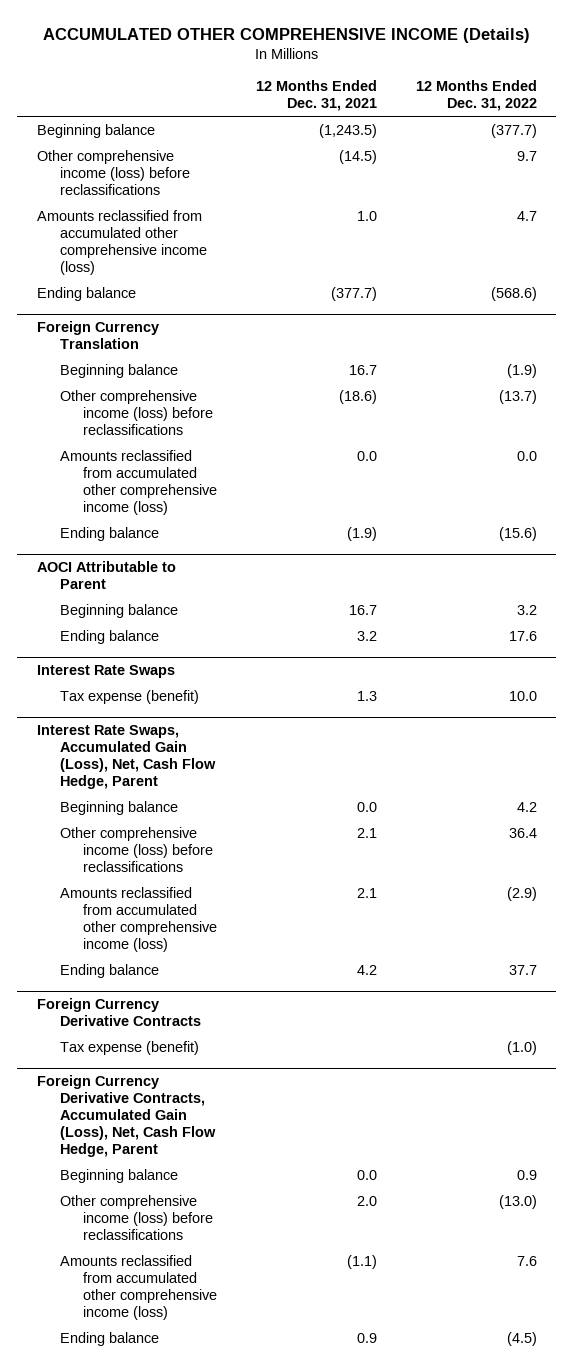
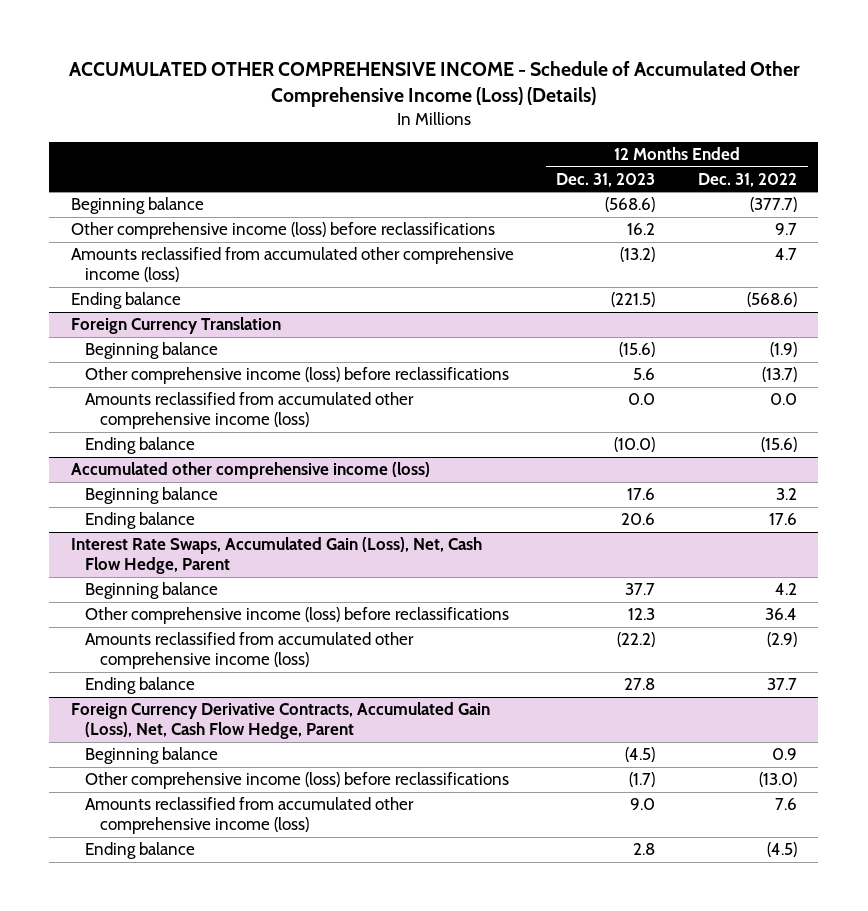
[42,27,530,43] ACCUMULATED OTHER COMPREHENSIVE INCOME (Details) -> [68,60,800,108] ACCUMULATED OTHER COMPREHENSIVE INCOME - Schedule of Accumulated Other Comprehensive Income (Loss) (Details)
[255,80,377,112] 12 Months Ended Dec. 31, 2021 -> none
none -> [556,173,656,188] Dec. 31, 2023
[36,561,176,590] AOCI Attributable to Parent -> [70,462,430,480] Accumulated other comprehensive income (loss)
[36,665,175,679] Interest Rate Swaps -> none
[59,689,199,704] Tax expense (benefit) -> none
[36,998,201,1027] Foreign Currency Derivative Contracts -> none
[59,1040,199,1055] Tax expense (benefit) -> none

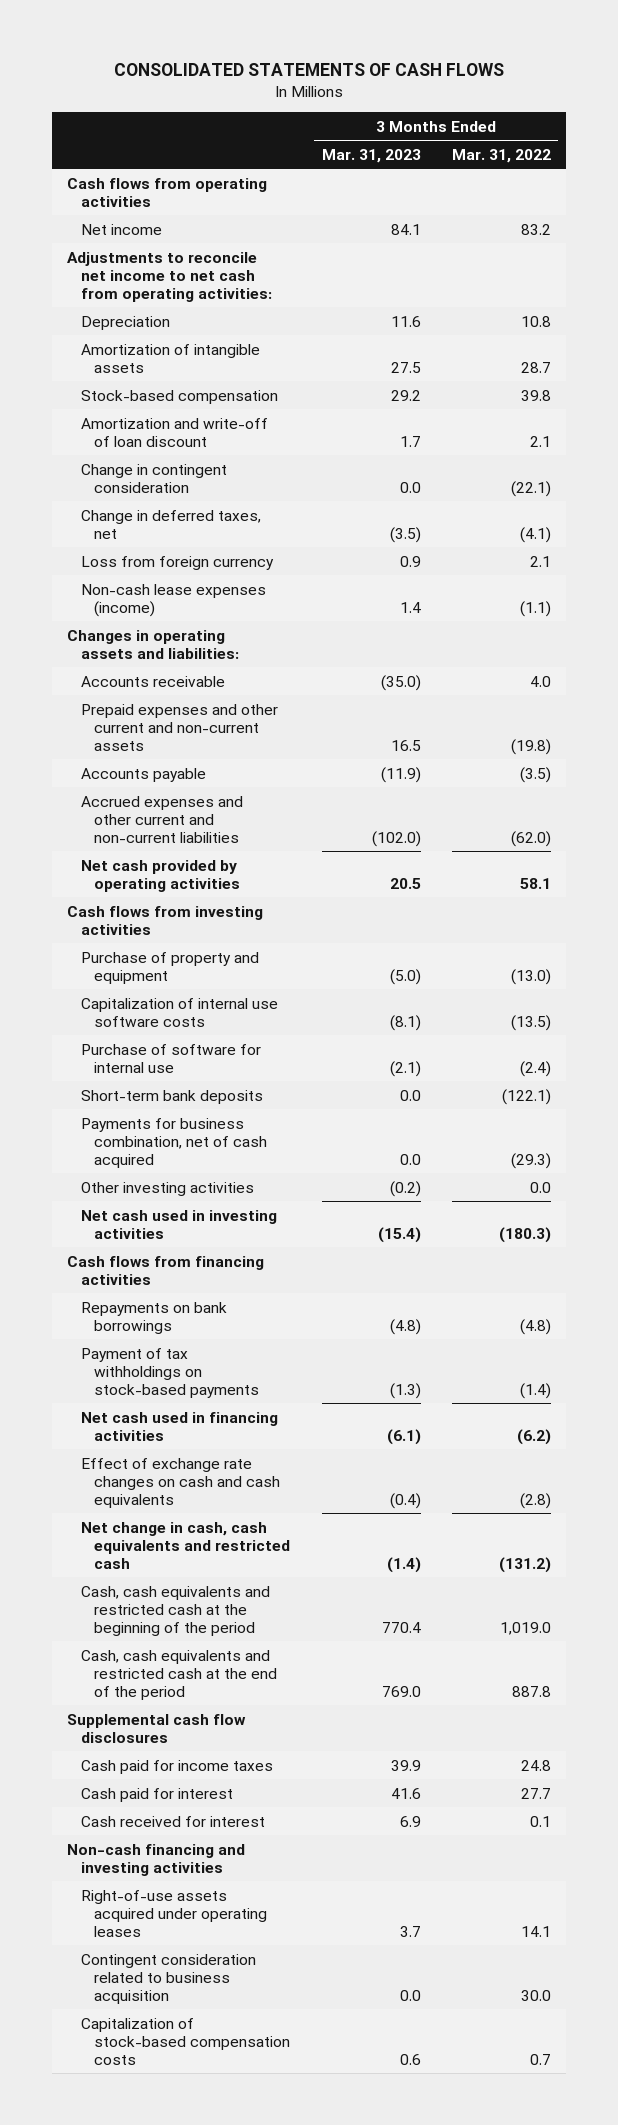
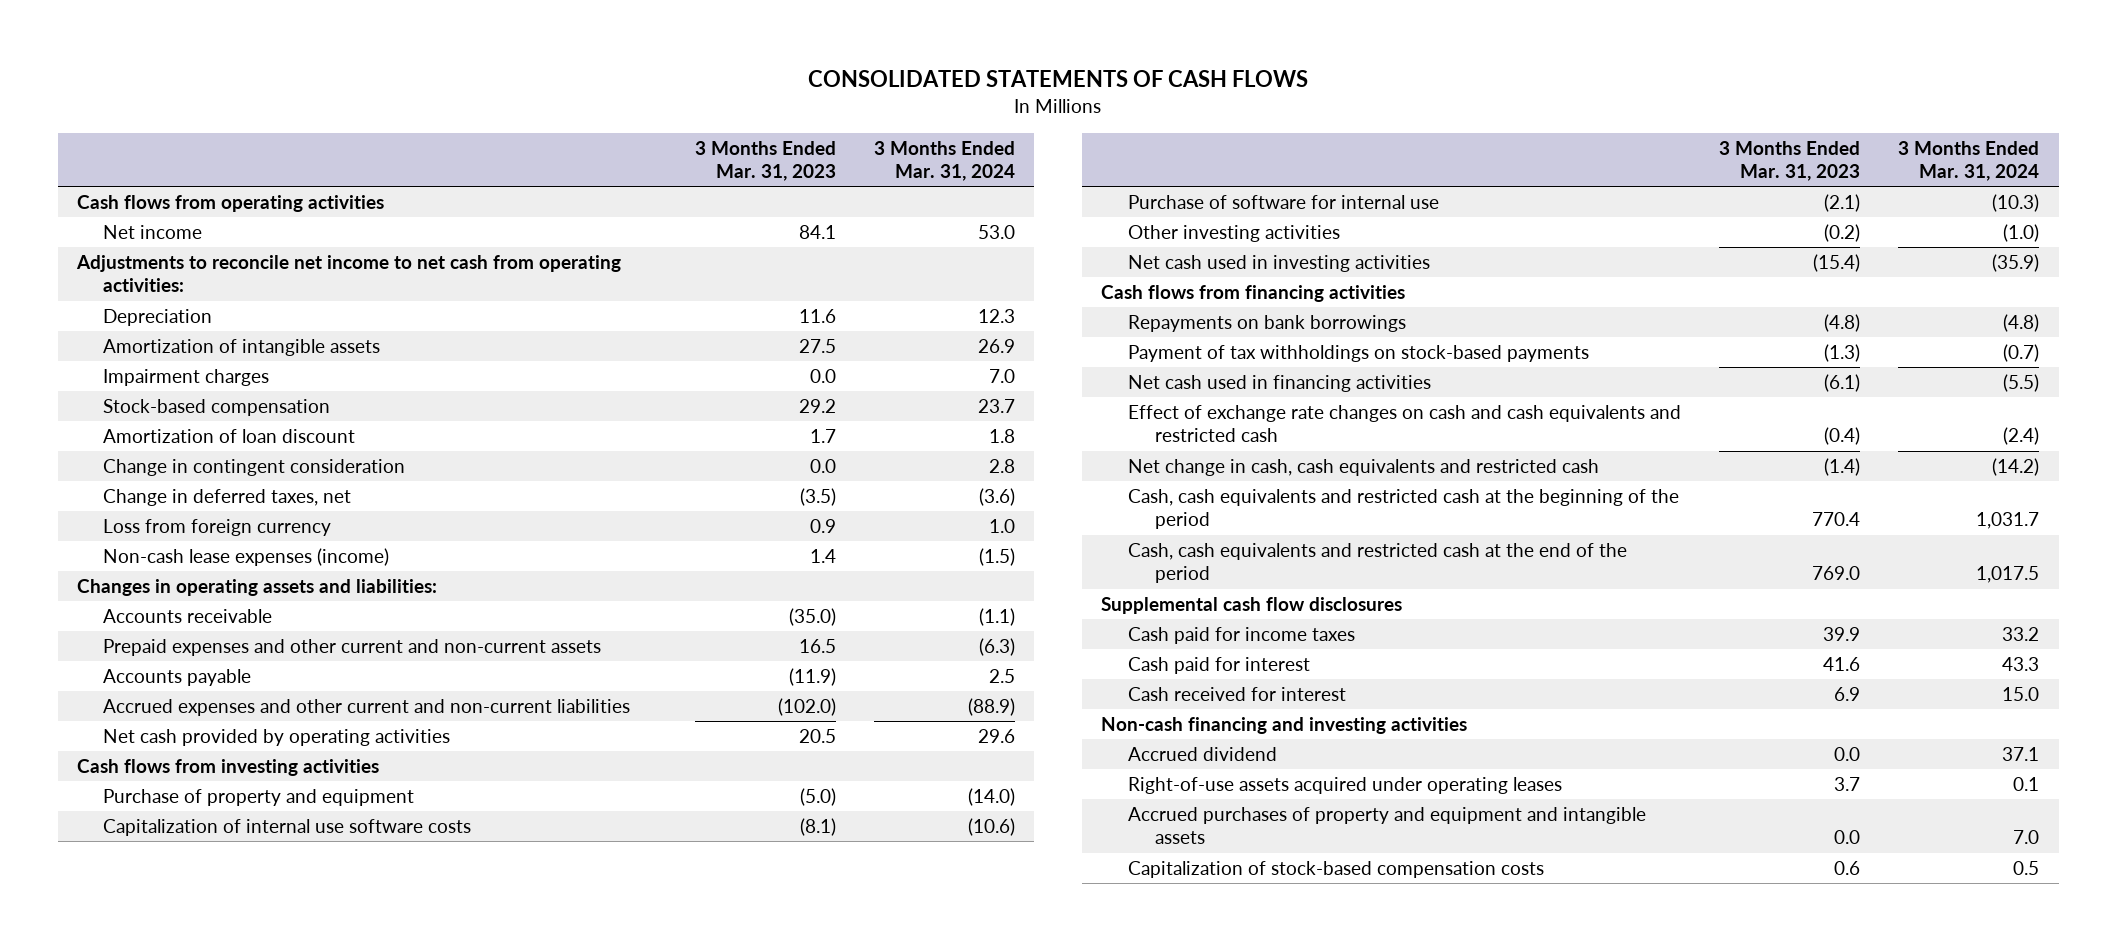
[451,148,551,163] Mar. 31, 2022 -> none
none -> [873,140,1015,182] 3 Months Ended Mar. 31, 2024
none -> [103,369,270,387] Impairment charges
[80,417,268,447] Amortization and write-off of loan discount -> [103,429,356,444] Amortization of loan discount
[80,1089,263,1104] Short-term bank deposits -> none
[80,1117,268,1168] Payments for business combination, net of cash acquired -> none
[80,1457,281,1508] Effect of exchange rate changes on cash and cash equivalents -> [1127,405,1681,443] Effect of exchange rate changes on cash and cash equivalents and restricted cash
none -> [1127,747,1277,762] Accrued dividend
[80,1953,256,2004] Contingent consideration related to business acquisition -> none
none -> [1127,807,1646,845] Accrued purchases of property and equipment and intangible assets

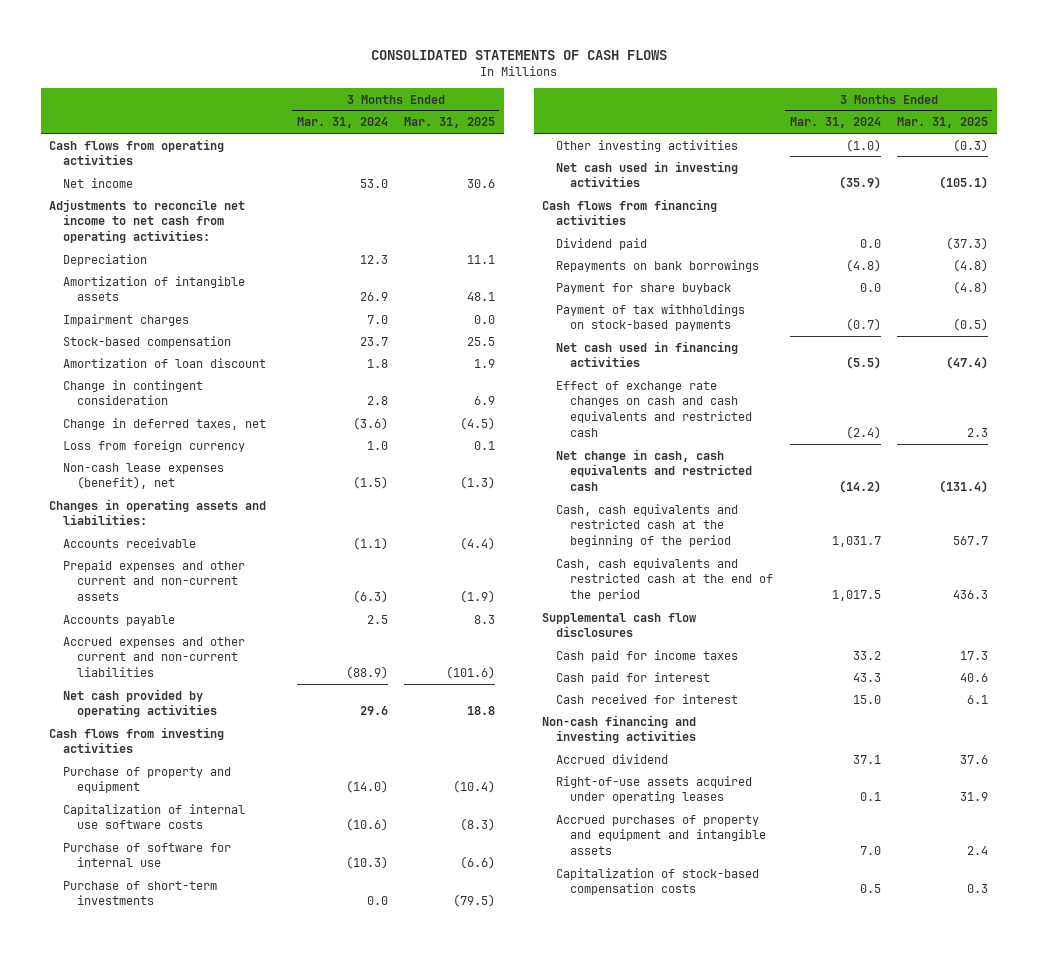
[694,140,836,182] 3 Months Ended Mar. 31, 2023 -> none
none -> [404,117,496,129] Mar. 31, 2025
[103,548,390,567] Non-cash lease expenses (income) -> [63,462,225,490] Non-cash lease expenses (benefit), net
none -> [63,880,218,906] Purchase of short-term investments
none -> [556,237,648,250] Dividend paid
none -> [556,282,732,294] Payment for share buyback

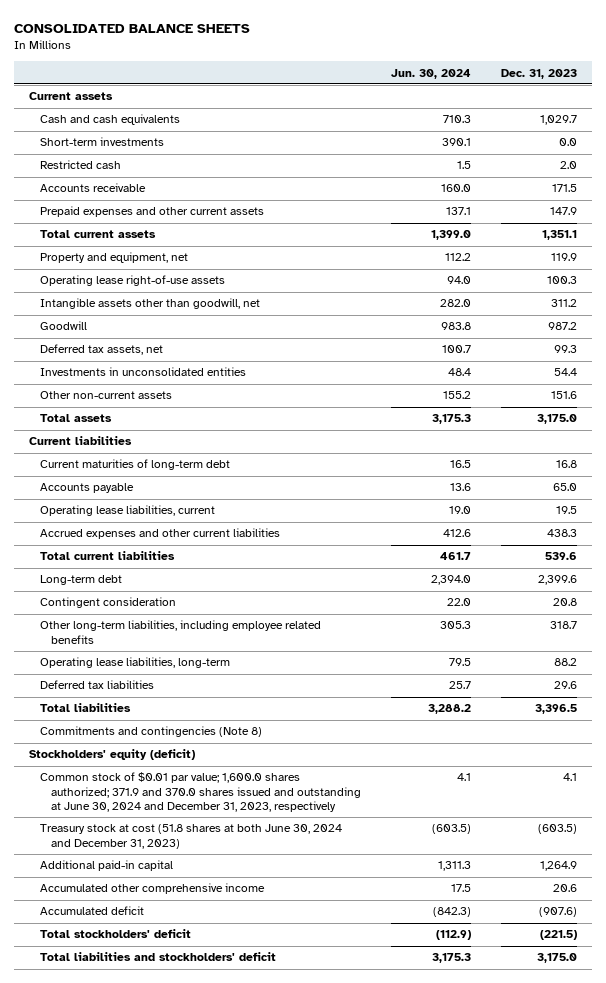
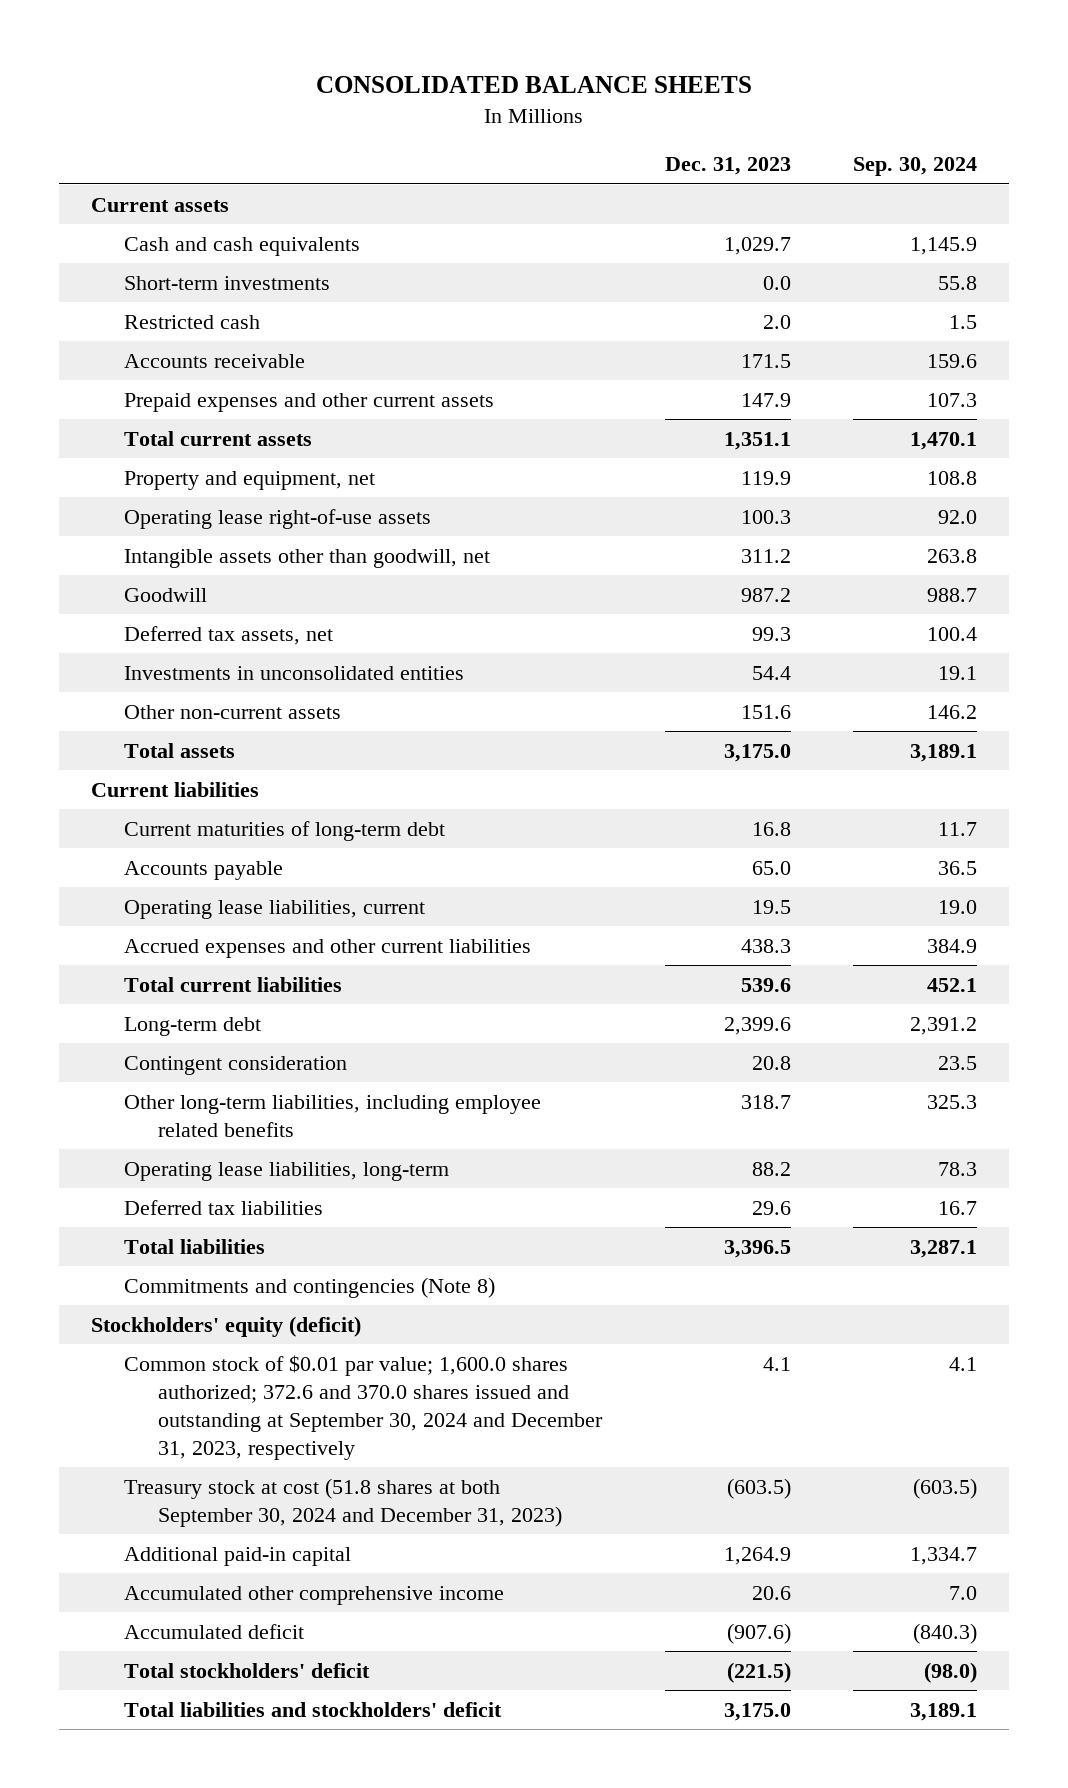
[391,68,472,79] Jun. 30, 2024 -> none
none -> [853,157,978,177] Sep. 30, 2024
[39,772,362,812] Common stock of $0.01 par value; 1,600.0 shares authorized; 371.9 and 370.0 shares issued and outstanding at June 30, 2024 and December 31, 2023, respectively -> [124,1354,603,1460] Common stock of $0.01 par value; 1,600.0 shares authorized; 372.6 and 370.0 shares issued and outstanding at September 30, 2024 and December 31, 2023, respectively
[39,824,342,849] Treasury stock at cost (51.8 shares at both June 30, 2024 and December 31, 2023) -> [124,1477,562,1527] Treasury stock at cost (51.8 shares at both September 30, 2024 and December 31, 2023)

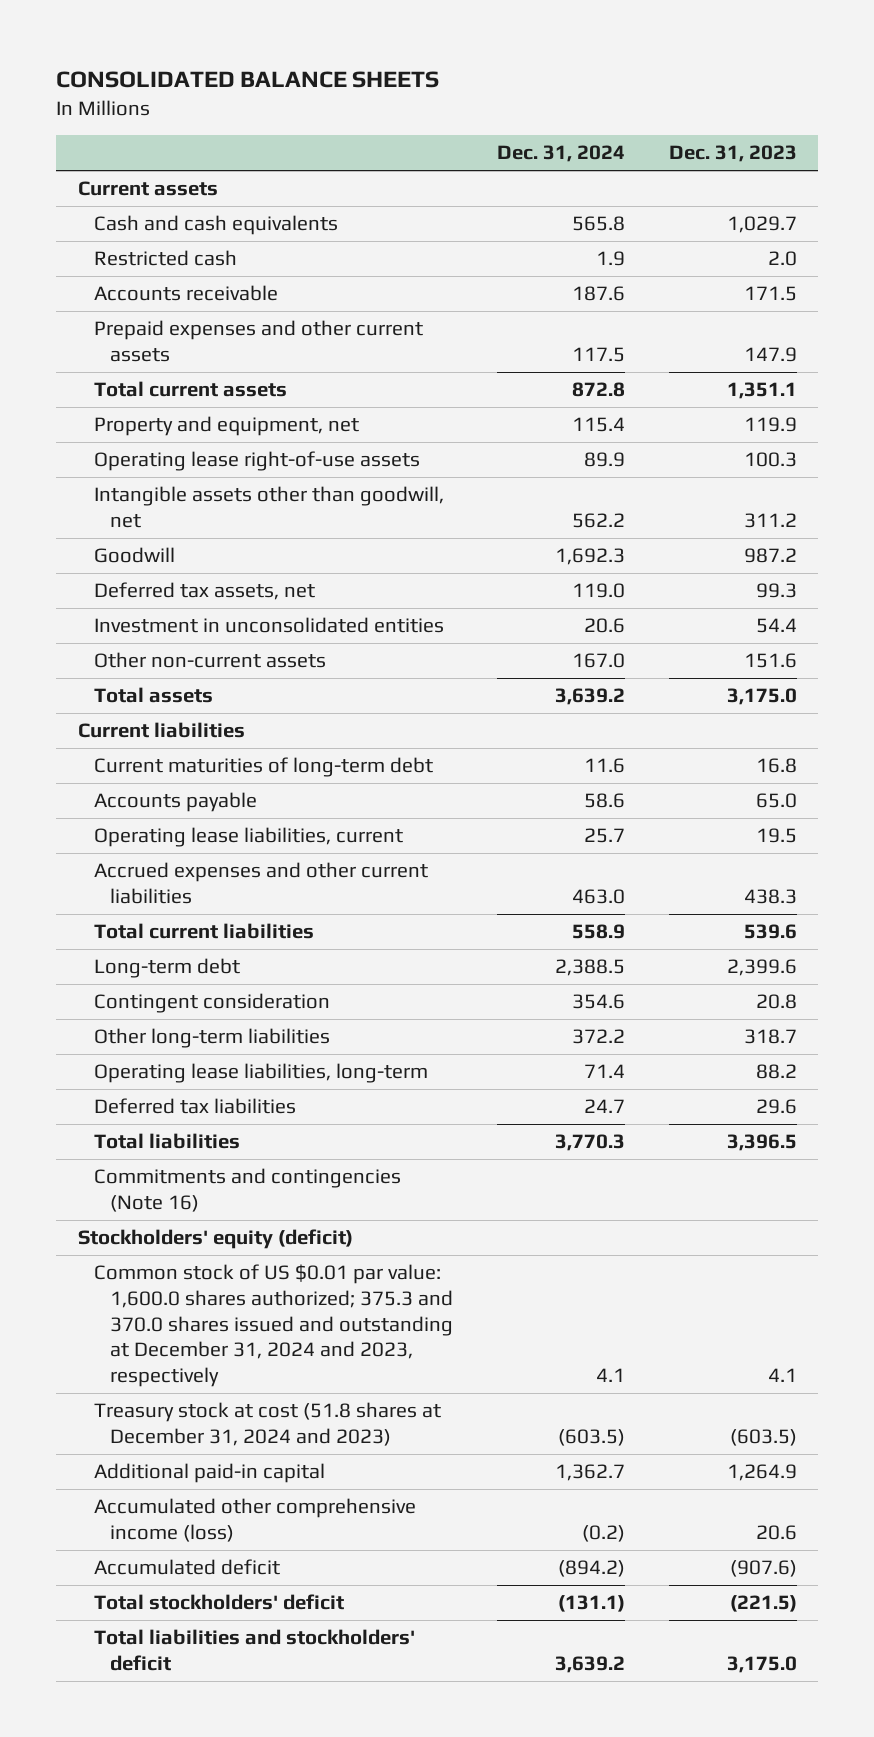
[853,157,978,177] Sep. 30, 2024 -> none
none -> [497,145,626,163] Dec. 31, 2024
[124,275,331,290] Short-term investments -> none
[124,665,465,680] Investments in unconsolidated entities -> [94,617,445,634] Investment in unconsolidated entities
[124,1094,542,1137] Other long-term liabilities, including employee related benefits -> [94,1028,331,1049] Other long-term liabilities
[124,1276,496,1298] Commitments and contingencies (Note 8) -> [94,1168,402,1213] Commitments and contingencies (Note 16)
[124,1354,603,1460] Common stock of $0.01 par value; 1,600.0 shares authorized; 372.6 and 370.0 shares issued and outstanding at September 30, 2024 and December 31, 2023, respectively -> [94,1264,454,1388] Common stock of US $0.01 par value: 1,600.0 shares authorized; 375.3 and 370.0 shares issued and outstanding at December 31, 2024 and 2023, respectively
[124,1477,562,1527] Treasury stock at cost (51.8 shares at both September 30, 2024 and December 31, 2023) -> [94,1402,442,1447] Treasury stock at cost (51.8 shares at December 31, 2024 and 2023)
[124,1585,505,1605] Accumulated other comprehensive income -> [94,1498,417,1543] Accumulated other comprehensive income (loss)

